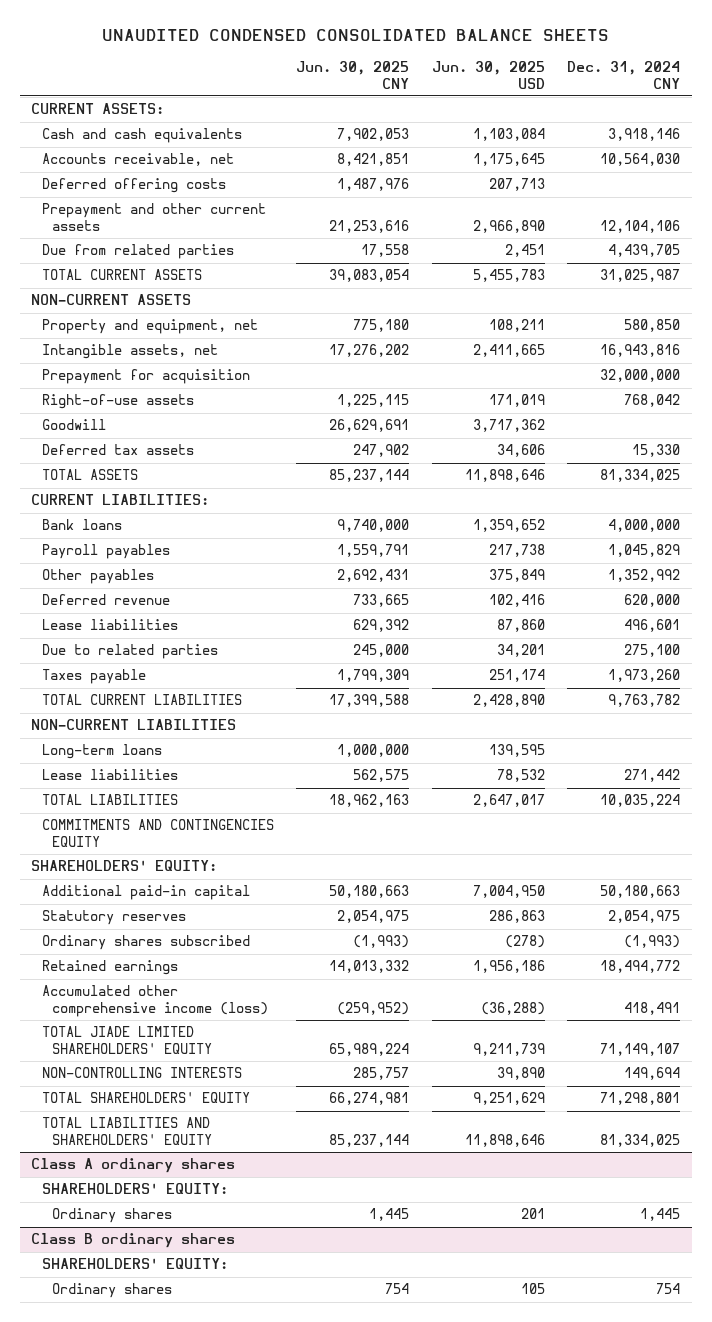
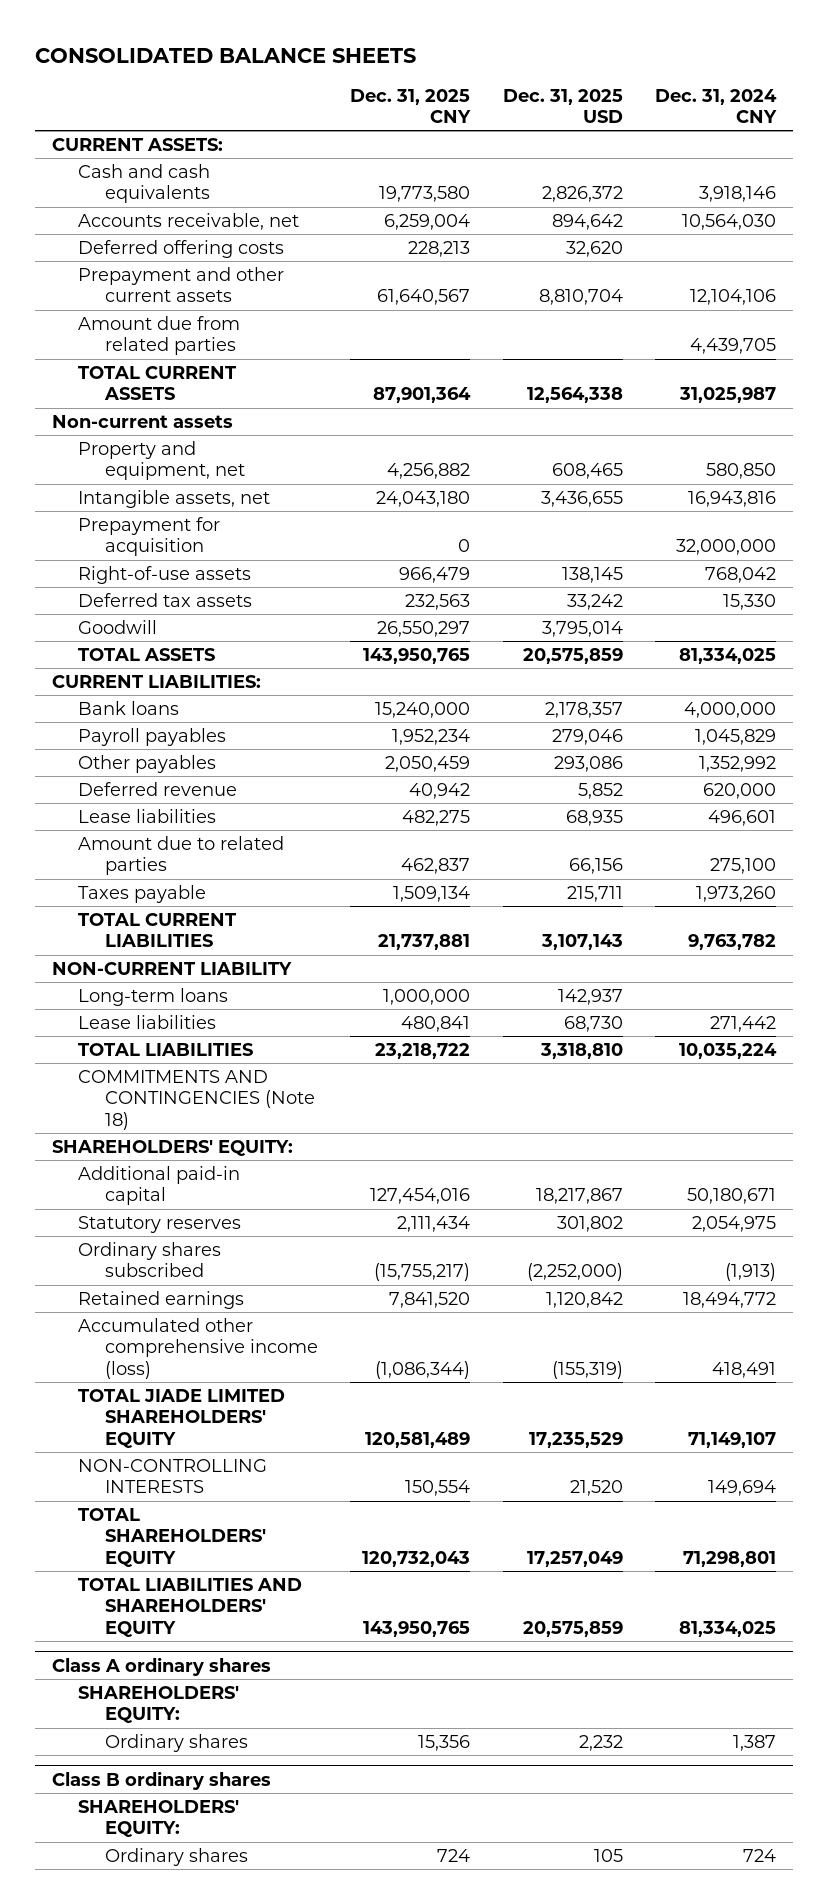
[101,29,609,42] UNAUDITED CONDENSED CONSOLIDATED BALANCE SHEETS -> [35,48,417,64] CONSOLIDATED BALANCE SHEETS
[296,61,410,89] Jun. 30, 2025 CNY -> none
[431,61,545,89] Jun. 30, 2025 USD -> none
none -> [350,88,472,123] Dec. 31, 2025 CNY
none -> [502,88,623,123] Dec. 31, 2025 USD
[41,244,234,260] Due from related parties -> [78,315,241,356] Amount due from related parties
[31,294,192,306] NON-CURRENT ASSETS -> [51,414,233,428] Non-current assets
[41,419,106,431] Goodwill -> [78,619,158,634] Goodwill
[41,644,218,660] Due to related parties -> [78,835,285,876] Amount due to related parties
[31,719,237,731] NON-CURRENT LIABILITIES -> [51,961,292,975] NON-CURRENT LIABILITY
[41,819,274,848] COMMITMENTS AND CONTINGENCIES EQUITY -> [78,1069,315,1130] COMMITMENTS AND CONTINGENCIES (Note 18)
[600,885,681,899] 50,180,663 -> [687,1188,777,1205] 50,180,671
[624,935,681,949] (1,993) -> [725,1263,777,1282] (1,913)
[640,1208,681,1222] 1,445 -> [733,1734,777,1751] 1,387
[656,1283,681,1295] 754 -> [743,1848,777,1862] 724

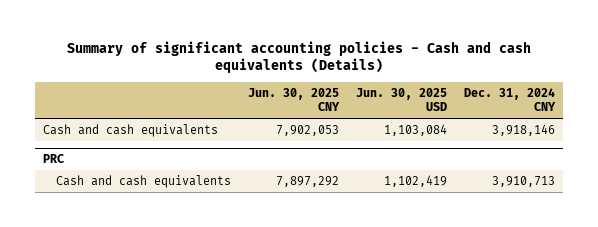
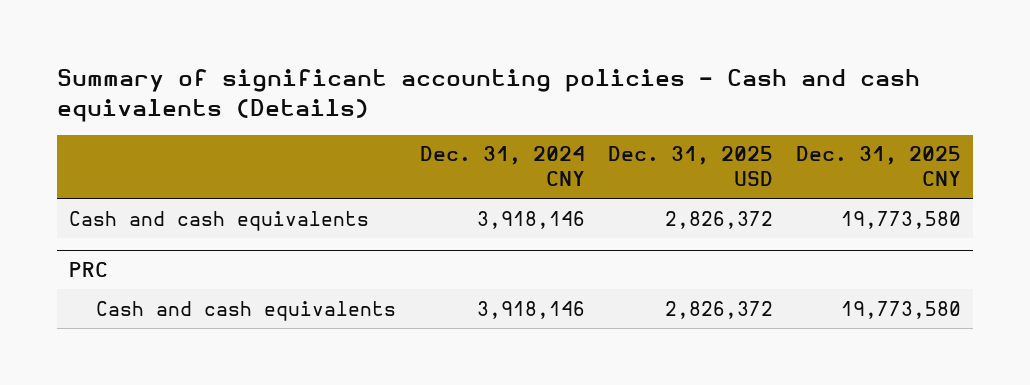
[247,87,340,112] Jun. 30, 2025 CNY -> none
[355,87,447,112] Jun. 30, 2025 USD -> none
none -> [608,146,774,186] Dec. 31, 2025 USD
none -> [796,146,962,186] Dec. 31, 2025 CNY
[491,176,555,188] 3,910,713 -> [476,300,585,319] 3,918,146

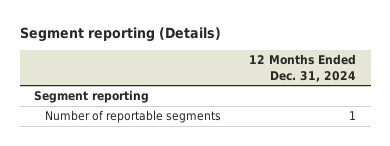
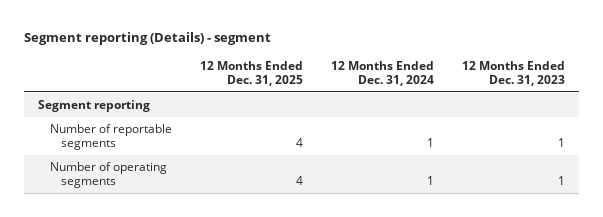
[19,27,221,43] Segment reporting (Details) -> [24,32,272,46] Segment reporting (Details) - segment
none -> [199,60,303,87] 12 Months Ended Dec. 31, 2025
none -> [461,60,565,87] 12 Months Ended Dec. 31, 2023
none -> [49,161,167,189] Number of operating segments

